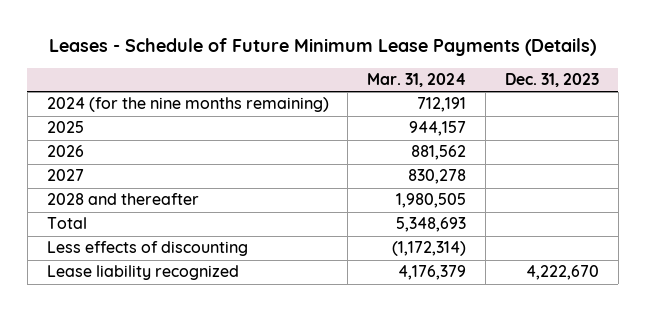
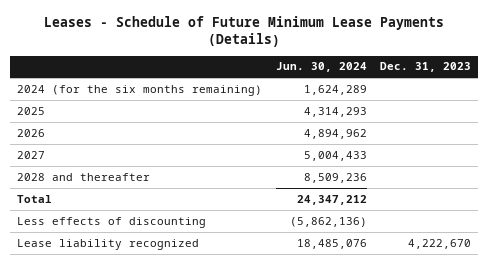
[367,73,467,88] Mar. 31, 2024 -> none
none -> [275,62,367,73] Jun. 30, 2024
[46,97,329,113] 2024 (for the nine months remaining) -> [16,84,262,96] 2024 (for the six months remaining)

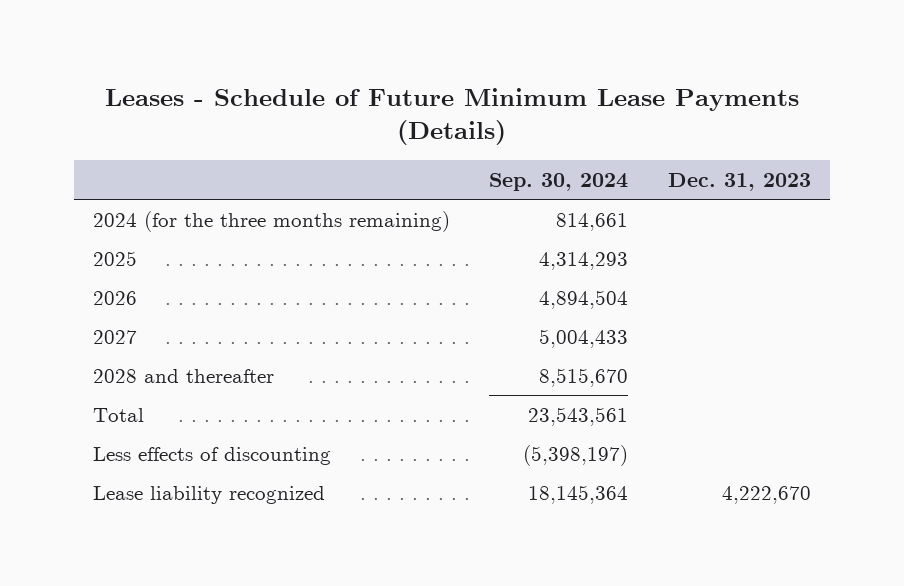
[275,62,367,73] Jun. 30, 2024 -> none
none -> [489,172,629,191] Sep. 30, 2024
[16,84,262,96] 2024 (for the six months remaining) -> [93,210,451,232] 2024 (for the three months remaining)

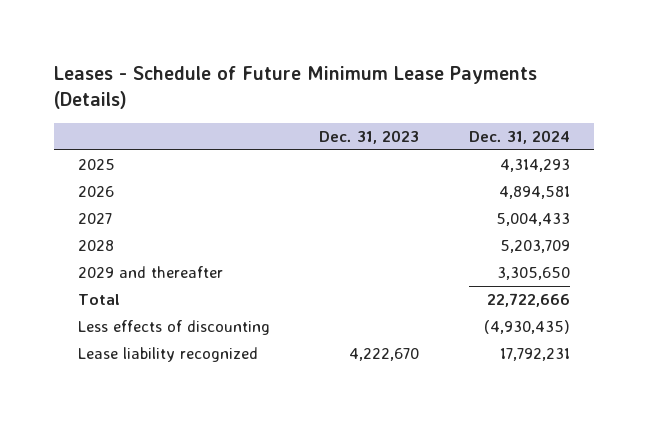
[489,172,629,191] Sep. 30, 2024 -> none
none -> [468,129,570,144] Dec. 31, 2024
[93,210,451,232] 2024 (for the three months remaining) -> none
none -> [78,240,115,252] 2028
[93,368,275,383] 2028 and thereafter -> [78,266,224,279] 2029 and thereafter

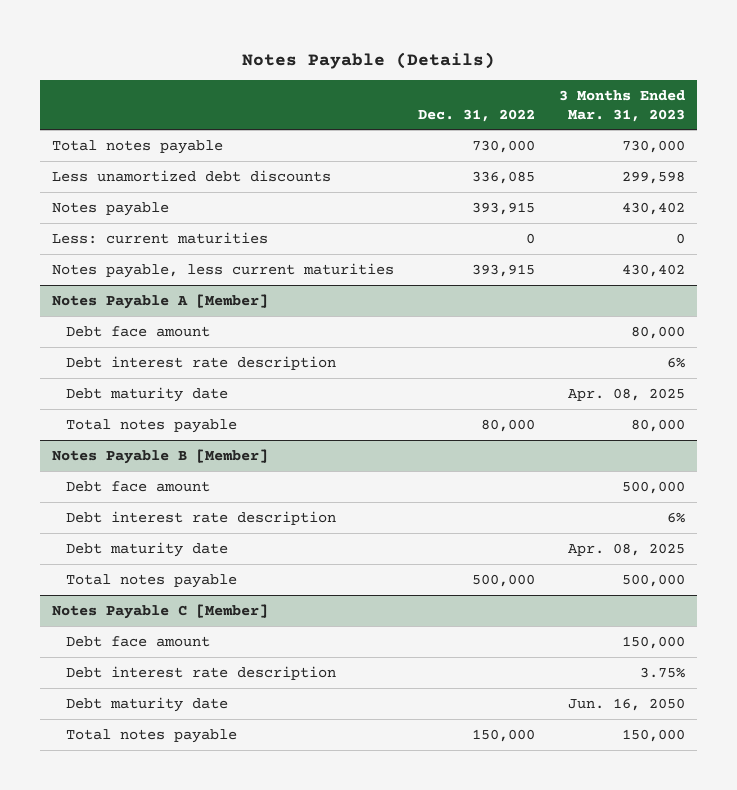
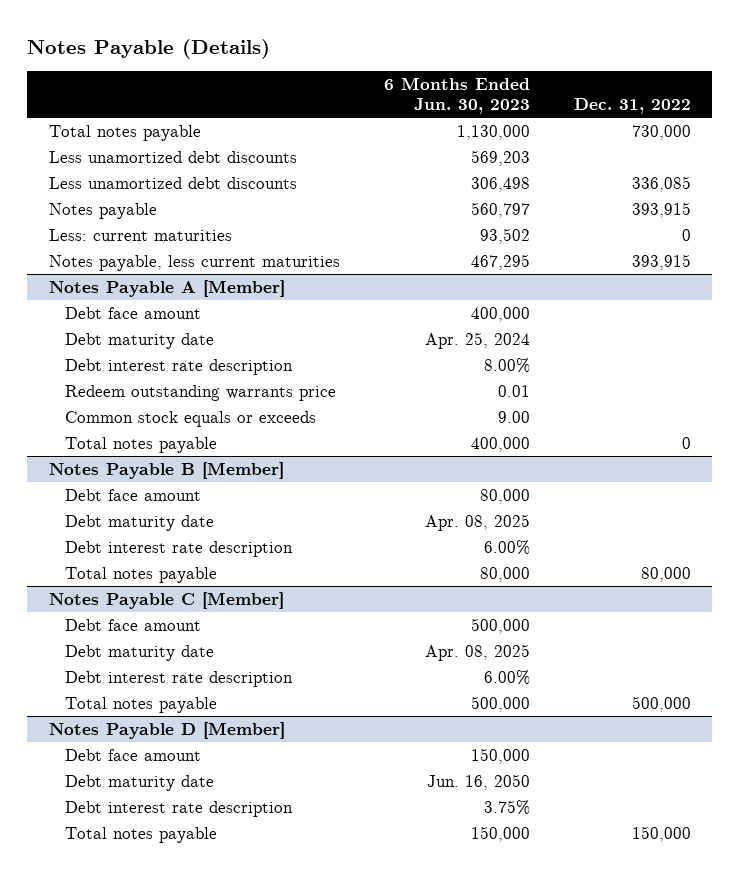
[559,90,686,122] 3 Months Ended Mar. 31, 2023 -> none
none -> [383,76,530,114] 6 Months Ended Jun. 30, 2023
none -> [49,150,298,163] Less unamortized debt discounts
[65,355,336,370] Debt interest rate description -> [64,358,293,375] Debt interest rate description
none -> [64,384,336,401] Redeem outstanding warrants price
none -> [64,410,316,427] Common stock equals or exceeds
[481,418,536,432] 80,000 -> [681,436,691,449] 0
[65,510,336,525] Debt interest rate description -> [64,540,293,557] Debt interest rate description
[472,573,536,587] 500,000 -> [640,566,691,582] 80,000
[65,665,336,680] Debt interest rate description -> [64,670,293,687] Debt interest rate description
[472,728,536,742] 150,000 -> [631,695,691,712] 500,000
none -> [49,721,286,739] Notes Payable D [Member]
none -> [64,748,201,761] Debt face amount
none -> [64,774,214,791] Debt maturity date
none -> [64,800,293,817] Debt interest rate description
none -> [64,826,217,843] Total notes payable

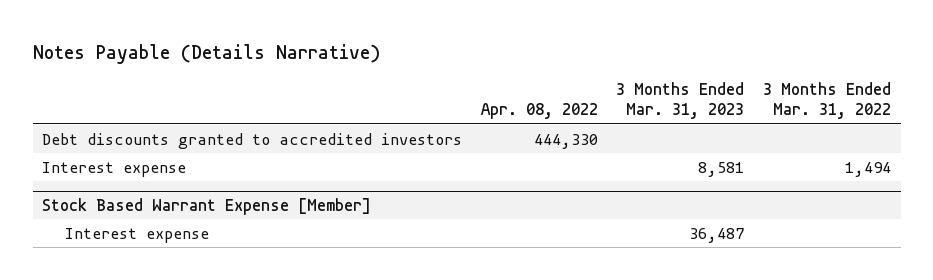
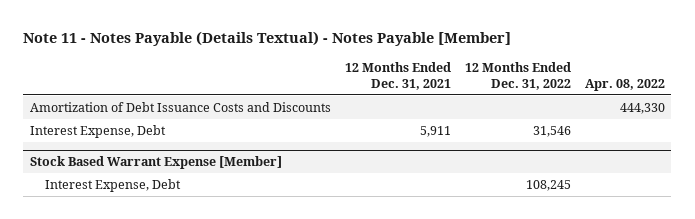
[32,43,380,64] Notes Payable (Details Narrative) -> [23,31,512,47] Note 11 - Notes Payable (Details Textual) - Notes Payable [Member]
[616,82,745,120] 3 Months Ended Mar. 31, 2023 -> none
[763,82,892,120] 3 Months Ended Mar. 31, 2022 -> none
none -> [345,61,452,90] 12 Months Ended Dec. 31, 2021
none -> [464,61,571,90] 12 Months Ended Dec. 31, 2022
[41,132,462,149] Debt discounts granted to accredited investors -> [30,101,332,112] Amortization of Debt Issuance Costs and Discounts
[41,161,186,177] Interest expense -> [30,124,167,138] Interest Expense, Debt
[64,227,209,243] Interest expense -> [44,178,181,192] Interest Expense, Debt

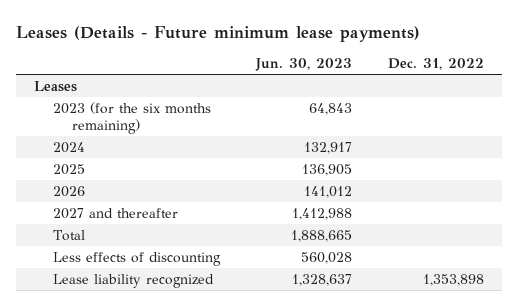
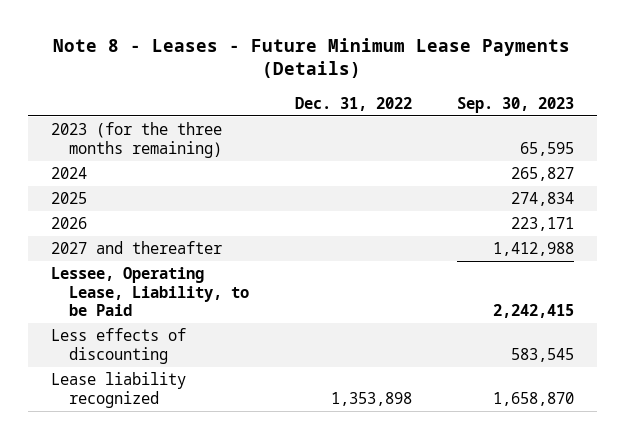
[16,26,421,43] Leases (Details - Future minimum lease payments) -> [53,37,571,79] Note 8 - Leases - Future Minimum Lease Payments (Details)
[255,58,353,72] Jun. 30, 2023 -> none
none -> [456,96,574,113] Sep. 30, 2023
[34,80,78,92] Leases -> none
[52,101,211,134] 2023 (for the six months remaining) -> [50,121,223,158] 2023 (for the three months remaining)
[52,229,85,241] Total -> [50,266,250,317] Lessee, Operating Lease, Liability, to be Paid

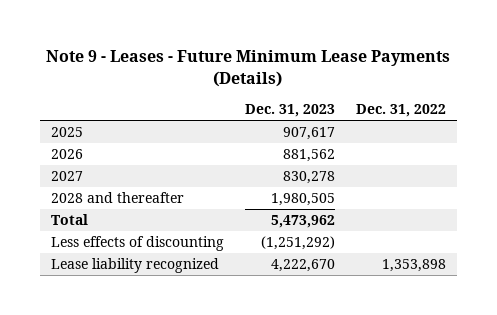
[53,37,571,79] Note 8 - Leases - Future Minimum Lease Payments (Details) -> [46,50,451,88] Note 9 - Leases - Future Minimum Lease Payments (Details)
[456,96,574,113] Sep. 30, 2023 -> none
none -> [244,104,335,118] Dec. 31, 2023
[50,121,223,158] 2023 (for the three months remaining) -> none
[50,166,87,179] 2024 -> none
none -> [50,171,83,182] 2027
[50,240,222,254] 2027 and thereafter -> [50,192,184,204] 2028 and thereafter
[50,266,250,317] Lessee, Operating Lease, Liability, to be Paid -> [50,214,88,226] Total

